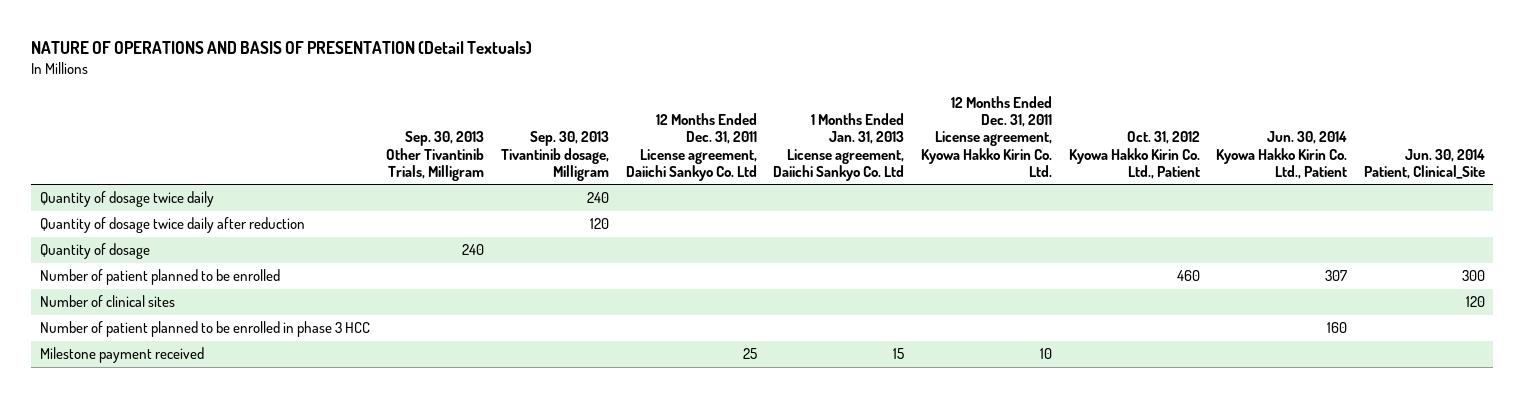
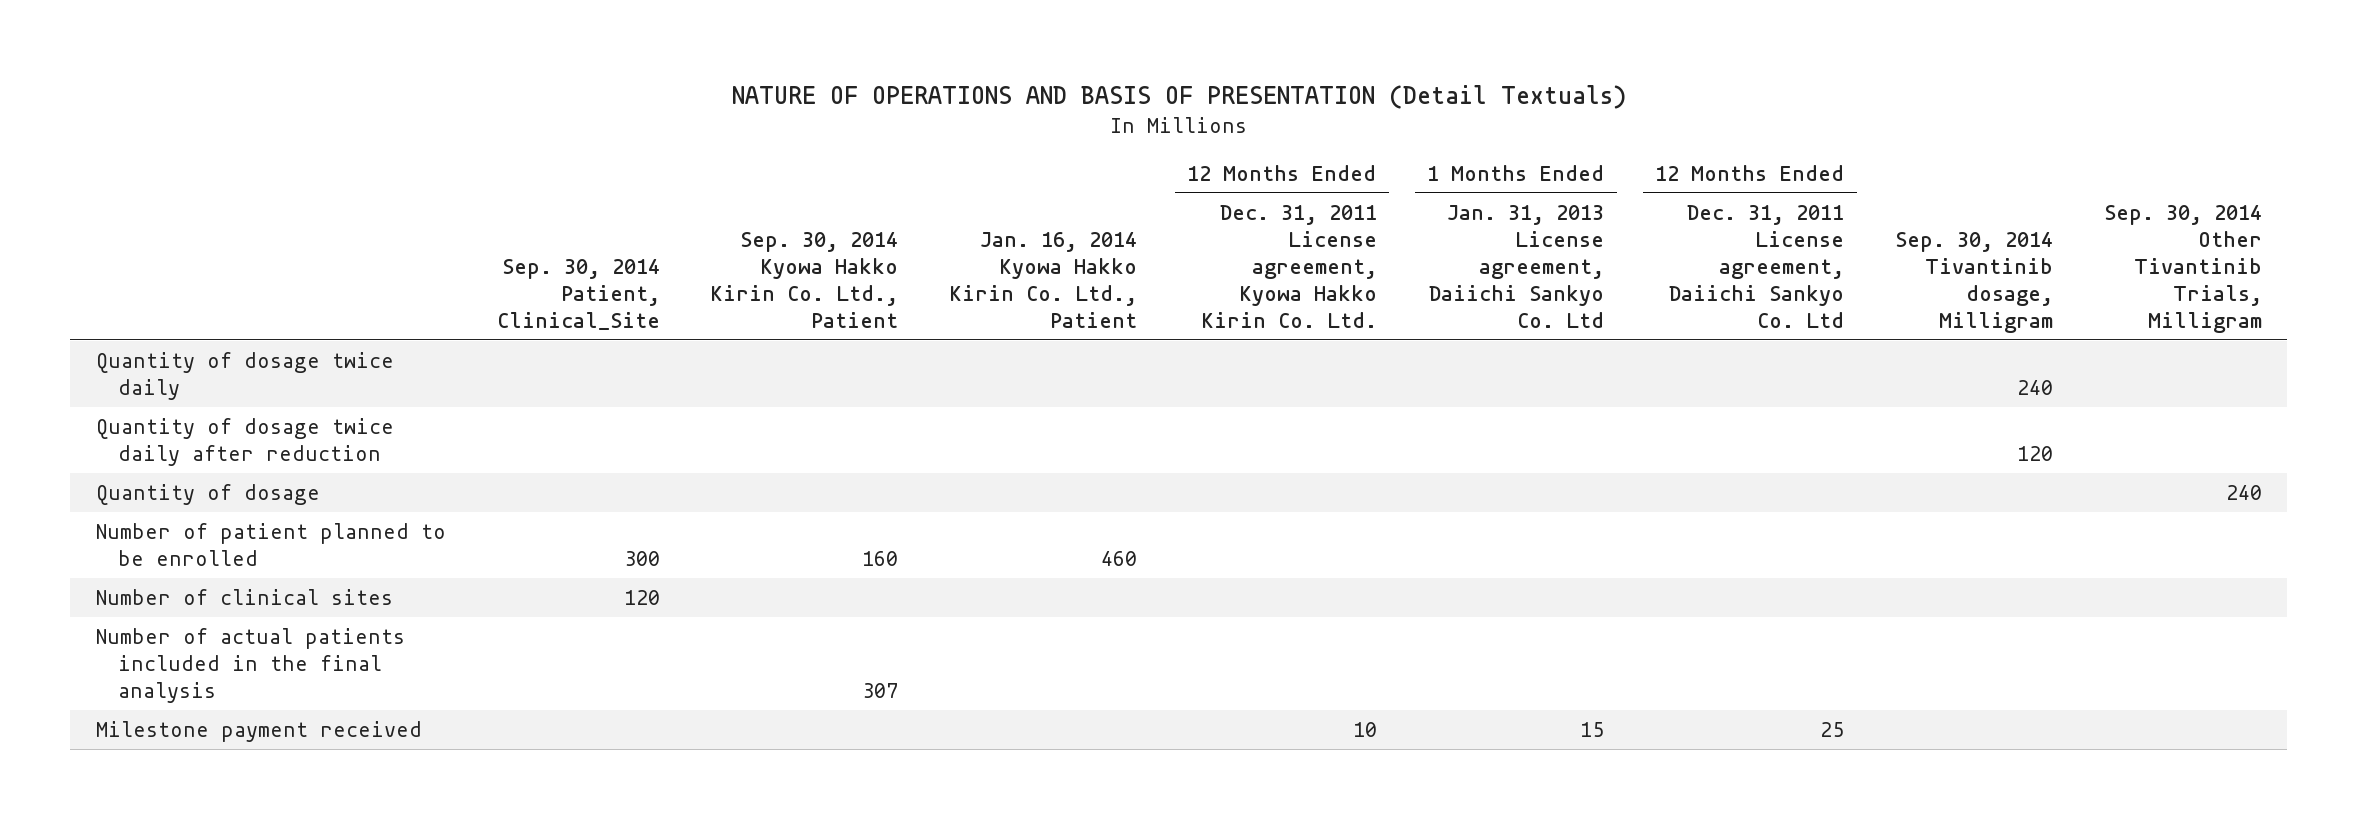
[386,131,485,181] Sep. 30, 2013 Other Tivantinib Trials, Milligram -> none
[500,131,609,181] Sep. 30, 2013 Tivantinib dosage, Milligram -> none
[1068,131,1200,179] Oct. 31, 2012 Kyowa Hakko Kirin Co. Ltd., Patient -> none
[1216,131,1348,179] Jun. 30, 2014 Kyowa Hakko Kirin Co. Ltd., Patient -> none
[1363,148,1485,179] Jun. 30, 2014 Patient, Clinical_Site -> none
none -> [496,258,660,330] Sep. 30, 2014 Patient, Clinical_Site
none -> [710,231,899,328] Sep. 30, 2014 Kyowa Hakko Kirin Co. Ltd., Patient
none -> [948,231,1137,328] Jan. 16, 2014 Kyowa Hakko Kirin Co. Ltd., Patient
none -> [1894,231,2053,333] Sep. 30, 2014 Tivantinib dosage, Milligram
none -> [2103,204,2262,333] Sep. 30, 2014 Other Tivantinib Trials, Milligram
[39,321,370,338] Number of patient planned to be enrolled in phase 3 HCC -> [95,627,405,703] Number of actual patients included in the final analysis

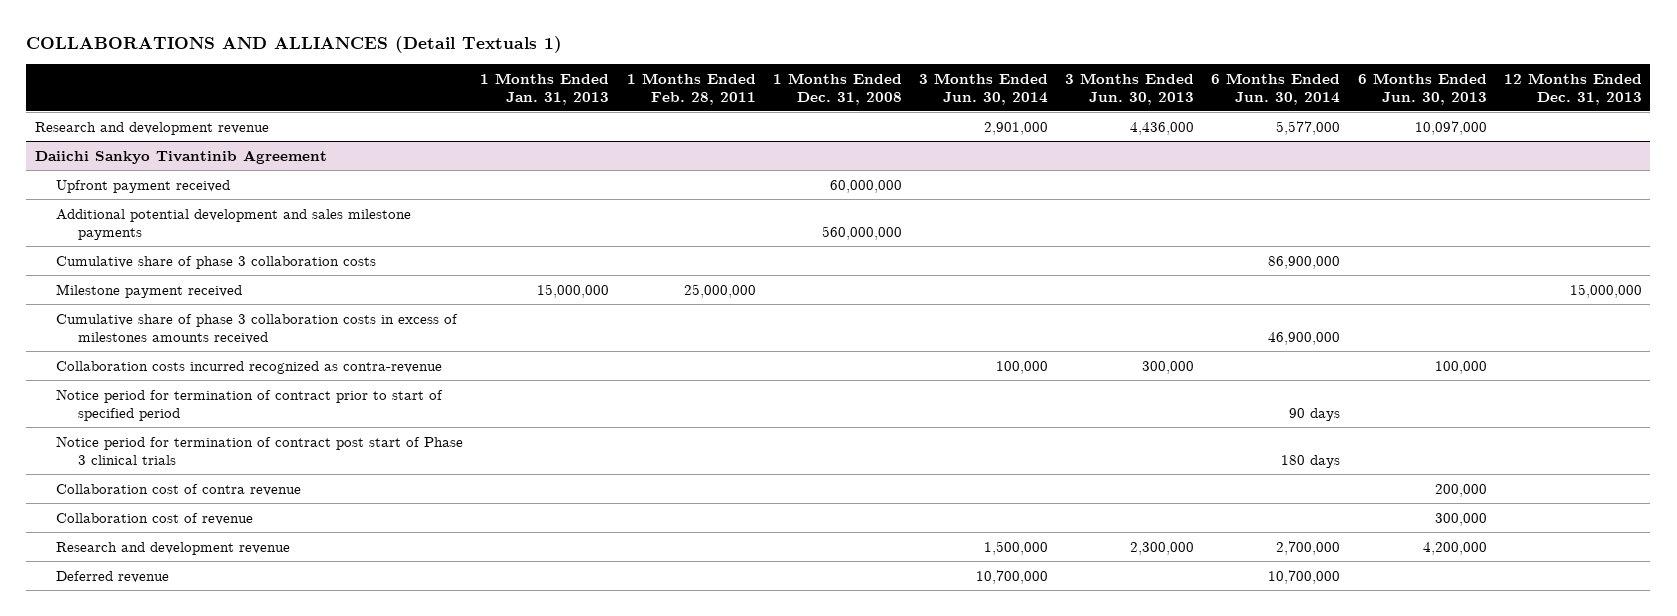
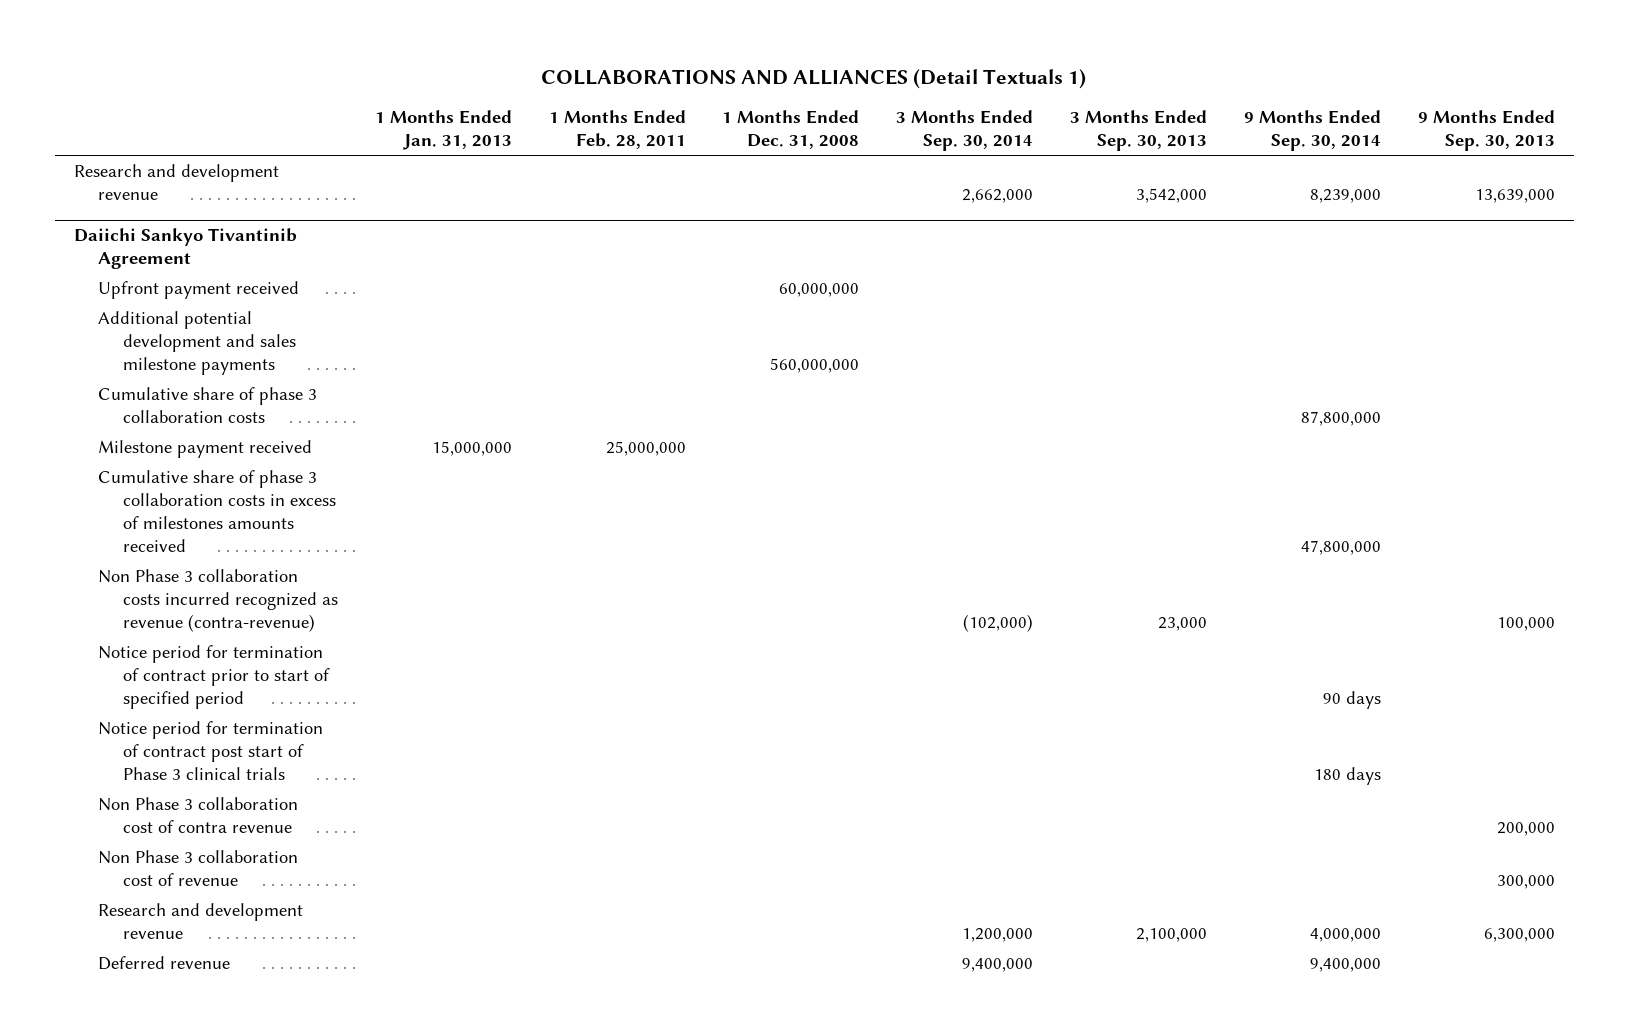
[918,72,1048,105] 3 Months Ended Jun. 30, 2014 -> none
[1065,72,1195,105] 3 Months Ended Jun. 30, 2013 -> none
[1211,72,1341,105] 6 Months Ended Jun. 30, 2014 -> none
[1357,72,1487,105] 6 Months Ended Jun. 30, 2013 -> none
[1503,72,1642,105] 12 Months Ended Dec. 31, 2013 -> none
none -> [896,110,1034,152] 3 Months Ended Sep. 30, 2014
none -> [1070,110,1208,152] 3 Months Ended Sep. 30, 2013
none -> [1244,110,1382,152] 9 Months Ended Sep. 30, 2014
none -> [1418,110,1556,152] 9 Months Ended Sep. 30, 2013
[56,360,443,374] Collaboration costs incurred recognized as contra-revenue -> [98,568,338,632] Non Phase 3 collaboration costs incurred recognized as revenue (contra-revenue)
[56,483,302,496] Collaboration cost of contra revenue -> [98,796,299,833] Non Phase 3 collaboration cost of contra revenue
[56,512,254,525] Collaboration cost of revenue -> [98,849,299,886] Non Phase 3 collaboration cost of revenue

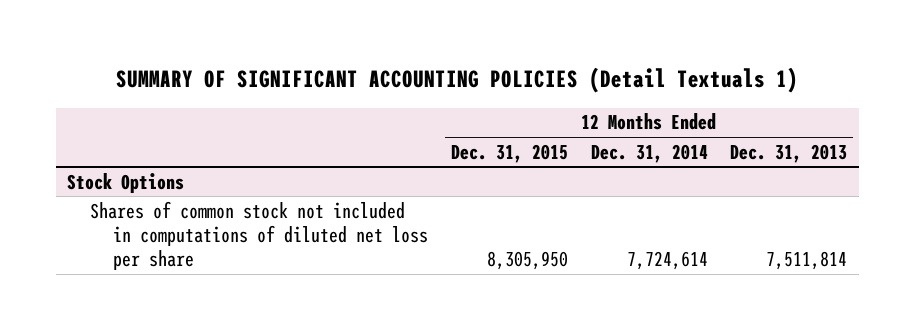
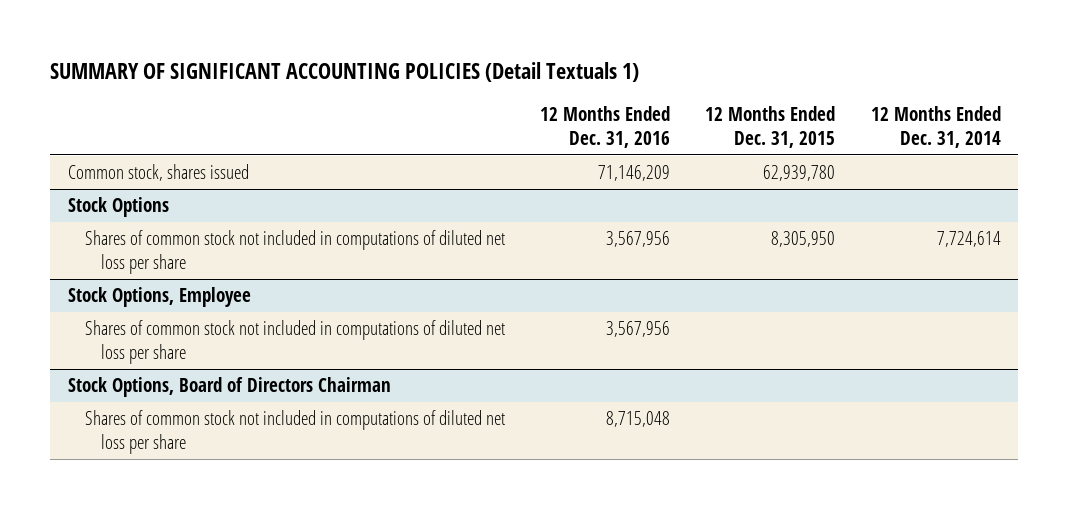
[730,143,848,163] Dec. 31, 2013 -> none
none -> [539,106,670,148] 12 Months Ended Dec. 31, 2016
none -> [68,164,250,182] Common stock, shares issued
none -> [68,287,252,308] Stock Options, Employee
none -> [84,320,505,364] Shares of common stock not included in computations of diluted net loss per share
none -> [68,377,392,398] Stock Options, Board of Directors Chairman
none -> [84,410,505,454] Shares of common stock not included in computations of diluted net loss per share

